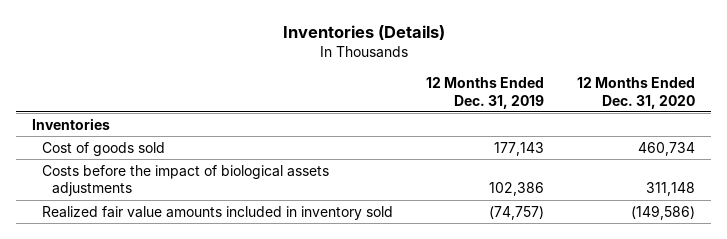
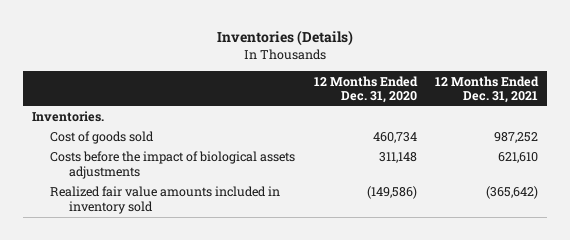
[426,76,545,109] 12 Months Ended Dec. 31, 2019 -> none
none -> [435,75,540,104] 12 Months Ended Dec. 31, 2021
[32,117,111,130] Inventories -> [32,111,105,123] Inventories.

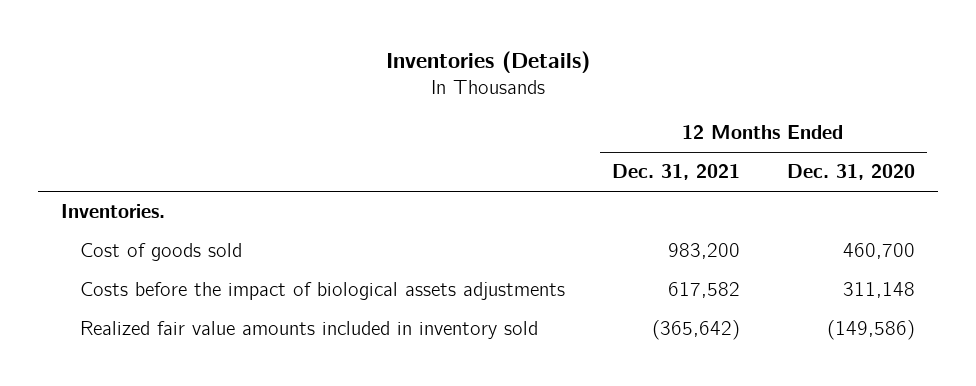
[372,132,417,144] 460,734 -> [842,243,915,260] 460,700
[494,132,539,144] 987,252 -> [668,243,741,260] 983,200
[498,152,539,164] 621,610 -> [668,282,741,299] 617,582

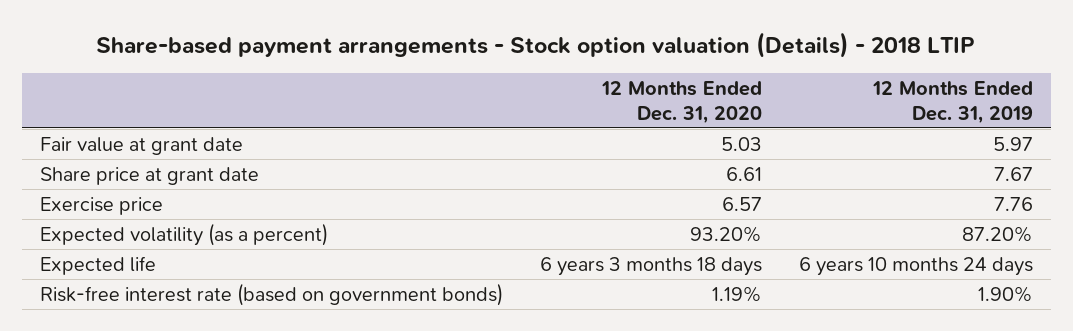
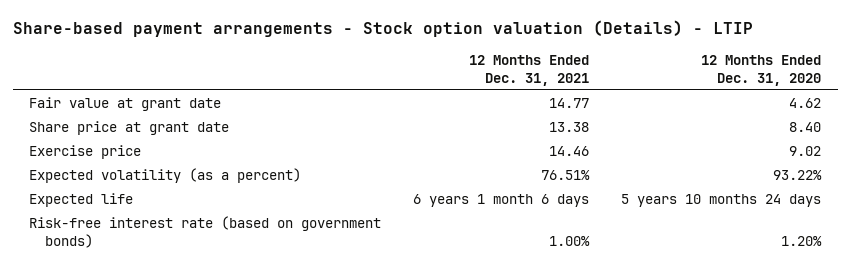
[96,32,976,59] Share-based payment arrangements - Stock option valuation (Details) - 2018 LTIP -> [12,20,753,38] Share-based payment arrangements - Stock option valuation (Details) - LTIP
[871,80,1033,124] 12 Months Ended Dec. 31, 2019 -> none
none -> [469,55,590,86] 12 Months Ended Dec. 31, 2021
[720,136,762,151] 5.03 -> [789,98,822,109] 4.62
[725,166,762,181] 6.61 -> [789,122,822,133] 8.40
[721,196,762,211] 6.57 -> [789,146,822,157] 9.02
[689,225,762,242] 93.20% -> [773,170,823,181] 93.22%
[539,256,762,276] 6 years 3 months 18 days -> [621,194,822,208] 5 years 10 months 24 days
[711,285,762,302] 1.19% -> [781,235,823,246] 1.20%

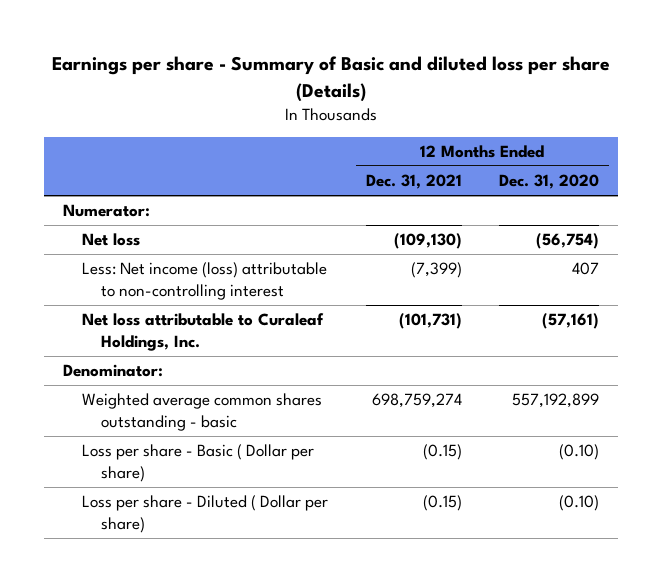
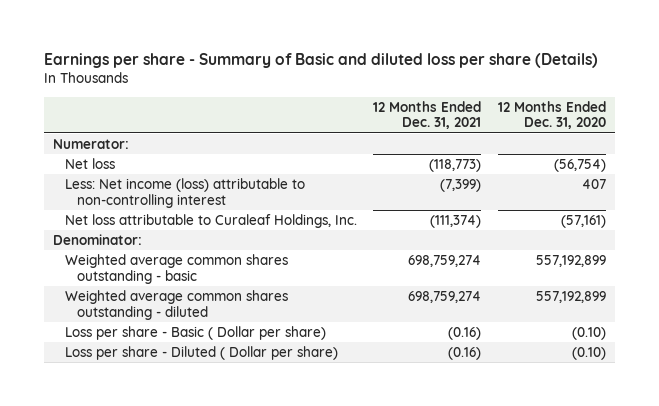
[393,233,462,250] (109,130) -> [429,158,482,172] (118,773)
[398,313,462,330] (101,731) -> [430,214,482,228] (111,374)
none -> [64,289,288,320] Weighted average common shares outstanding - diluted
[422,444,462,461] (0.15) -> [448,326,482,340] (0.16)
[422,495,462,512] (0.15) -> [448,346,482,360] (0.16)

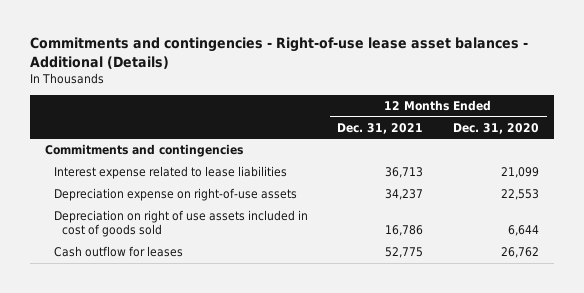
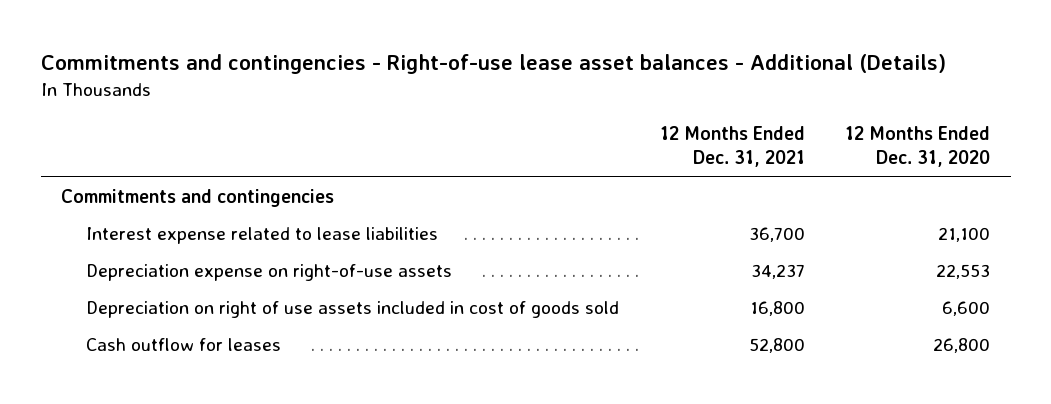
[385,167,424,179] 36,713 -> [748,227,805,243] 36,700
[501,167,540,179] 21,099 -> [938,227,991,243] 21,100
[385,225,424,237] 16,786 -> [749,301,805,317] 16,800
[508,225,540,237] 6,644 -> [942,301,991,317] 6,600
[385,247,424,259] 52,775 -> [748,338,805,354] 52,800
[501,247,540,259] 26,762 -> [933,338,991,354] 26,800

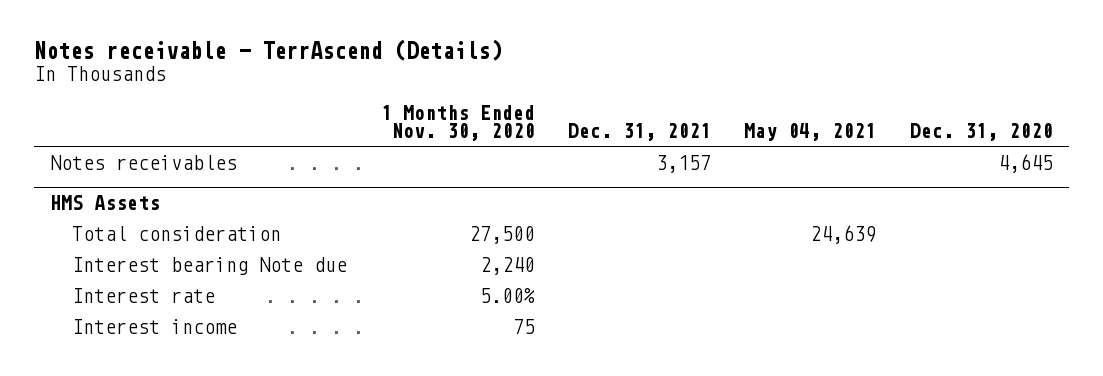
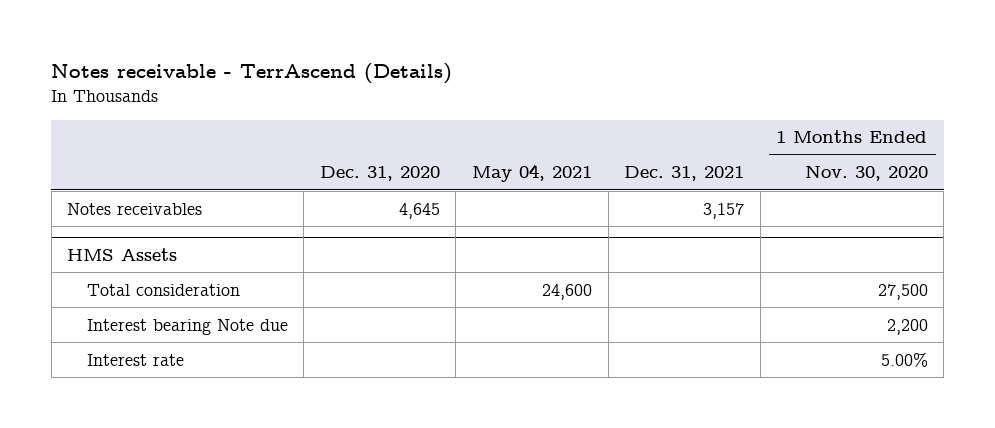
[810,224,877,244] 24,639 -> [542,283,593,300] 24,600
[479,256,535,275] 2,240 -> [886,318,928,335] 2,200
[72,318,238,334] Interest income -> none

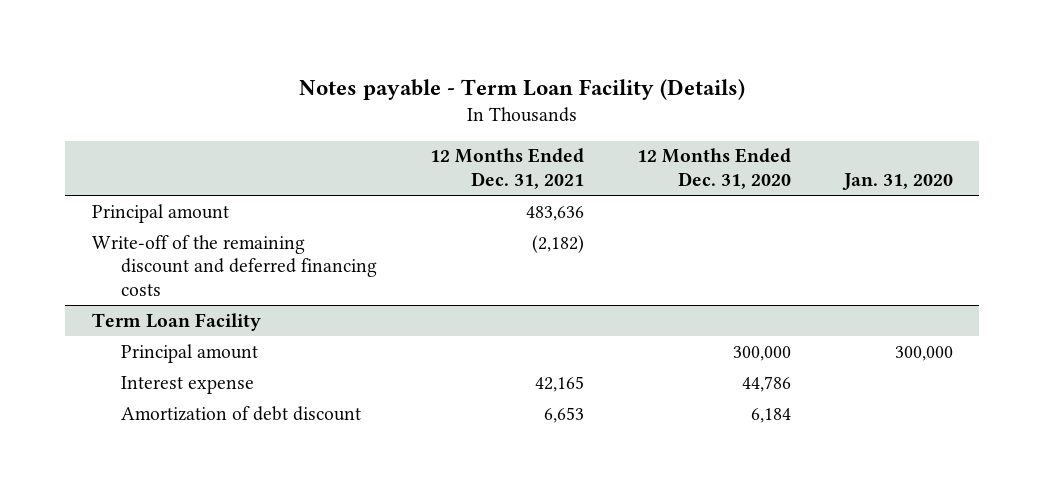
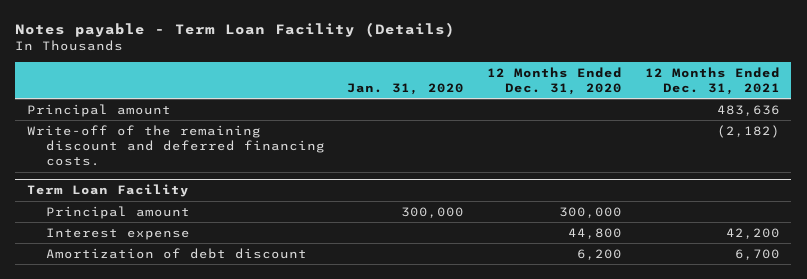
[91,234,378,297] Write-off of the remaining discount and deferred financing costs -> [26,124,325,167] Write-off of the remaining discount and deferred financing costs.
[534,375,584,392] 42,165 -> [725,227,780,239] 42,200
[741,375,791,392] 44,786 -> [568,227,623,239] 44,800
[543,406,584,423] 6,653 -> [734,248,780,260] 6,700
[750,407,791,423] 6,184 -> [577,248,623,260] 6,200

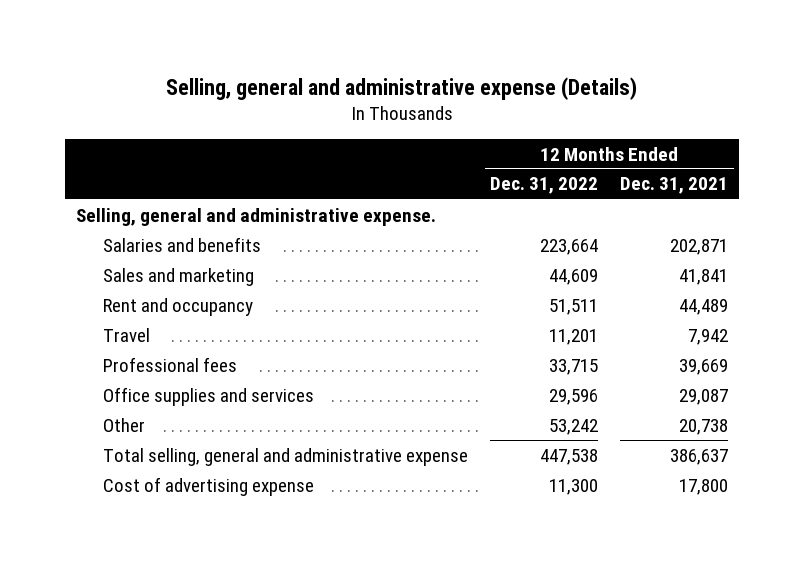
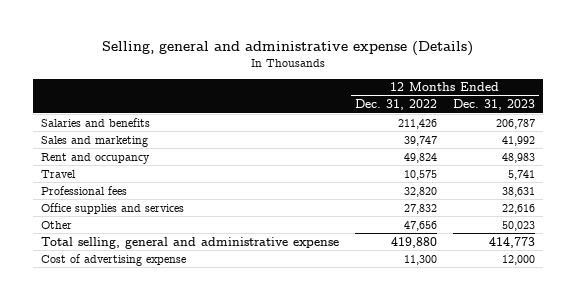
[620,177,729,195] Dec. 31, 2021 -> none
none -> [452,99,535,111] Dec. 31, 2023
[76,207,437,226] Selling, general and administrative expense. -> none
[540,238,599,255] 223,664 -> [397,118,437,129] 211,426
[549,268,599,285] 44,609 -> [403,135,437,146] 39,747
[549,298,599,315] 51,511 -> [403,152,437,163] 49,824
[549,328,599,345] 11,201 -> [403,169,437,180] 10,575
[549,358,599,375] 33,715 -> [403,186,437,197] 32,820
[549,388,599,405] 29,596 -> [403,203,437,214] 27,832
[549,418,599,435] 53,242 -> [403,220,437,231] 47,656
[540,448,599,465] 447,538 -> [390,236,437,248] 419,880

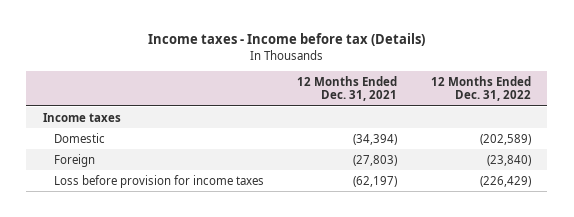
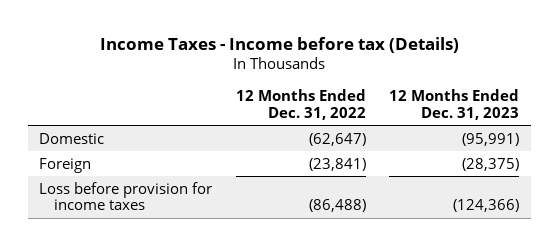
[147,33,425,47] Income taxes - Income before tax (Details) -> [100,36,460,53] Income Taxes - Income before tax (Details)
[297,75,398,102] 12 Months Ended Dec. 31, 2021 -> none
none -> [389,88,520,120] 12 Months Ended Dec. 31, 2023
[42,112,121,122] Income taxes -> none
[479,133,531,145] (202,589) -> [308,132,366,146] (62,647)
[486,154,531,166] (23,840) -> [308,157,366,171] (23,841)
[479,175,531,187] (226,429) -> [308,199,366,213] (86,488)

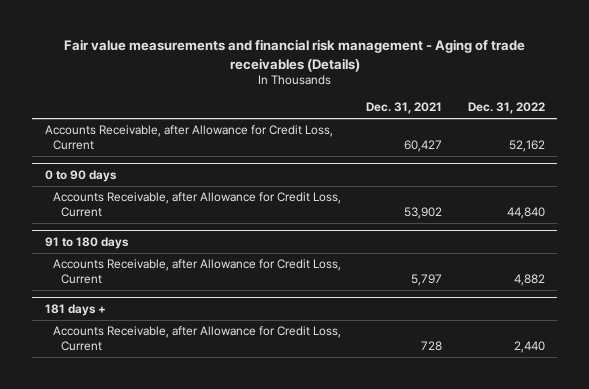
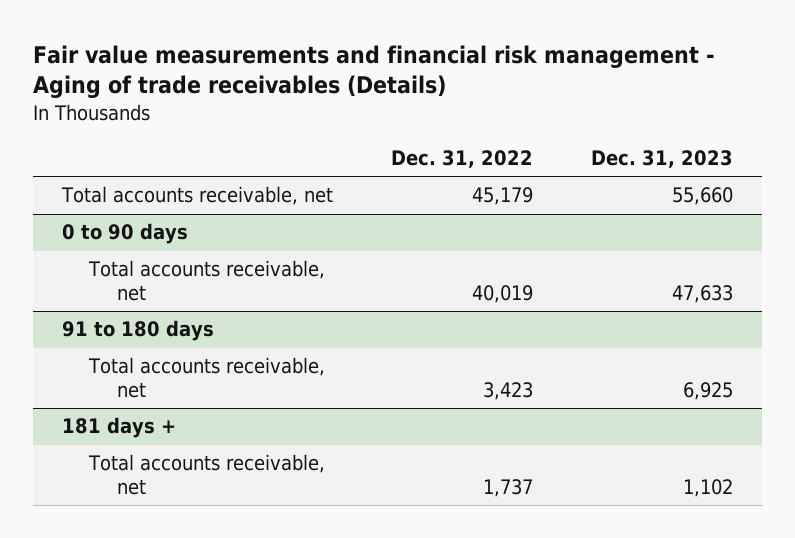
[366,102,443,115] Dec. 31, 2021 -> none
none -> [591,149,734,168] Dec. 31, 2023
[44,125,333,151] Accounts Receivable, after Allowance for Credit Loss, Current -> [60,186,333,206] Total accounts receivable, net
[508,140,545,153] 52,162 -> [471,187,533,206] 45,179
[53,192,342,218] Accounts Receivable, after Allowance for Credit Loss, Current -> [88,260,326,301] Total accounts receivable, net
[506,207,545,220] 44,840 -> [471,284,533,303] 40,019
[53,259,342,285] Accounts Receivable, after Allowance for Credit Loss, Current -> [88,357,326,398] Total accounts receivable, net
[513,274,545,287] 4,882 -> [482,381,533,400] 3,423
[53,326,342,352] Accounts Receivable, after Allowance for Credit Loss, Current -> [88,454,326,495] Total accounts receivable, net
[513,341,545,354] 2,440 -> [482,478,533,497] 1,737

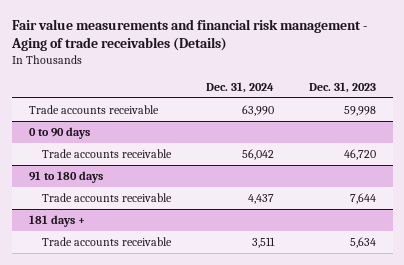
[390,149,533,168] Dec. 31, 2022 -> none
none -> [205,82,274,94] Dec. 31, 2024
[60,186,333,206] Total accounts receivable, net -> [28,104,159,114] Trade accounts receivable
[672,187,734,206] 55,660 -> [343,105,376,116] 59,998
[88,260,326,301] Total accounts receivable, net -> [42,148,173,158] Trade accounts receivable
[672,284,734,303] 47,633 -> [343,148,376,160] 46,720
[88,357,326,398] Total accounts receivable, net -> [42,192,173,202] Trade accounts receivable
[683,381,734,400] 6,925 -> [349,192,376,204] 7,644
[88,454,326,495] Total accounts receivable, net -> [42,236,173,246] Trade accounts receivable
[683,478,734,497] 1,102 -> [349,236,376,248] 5,634

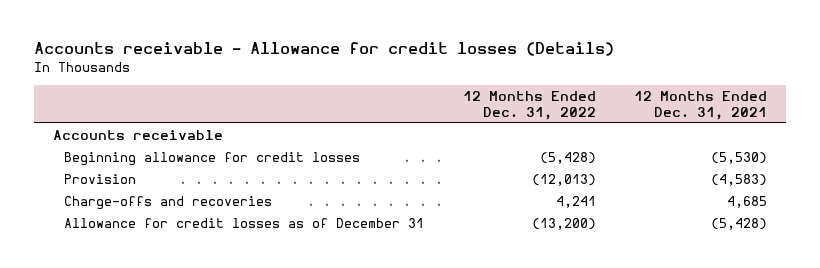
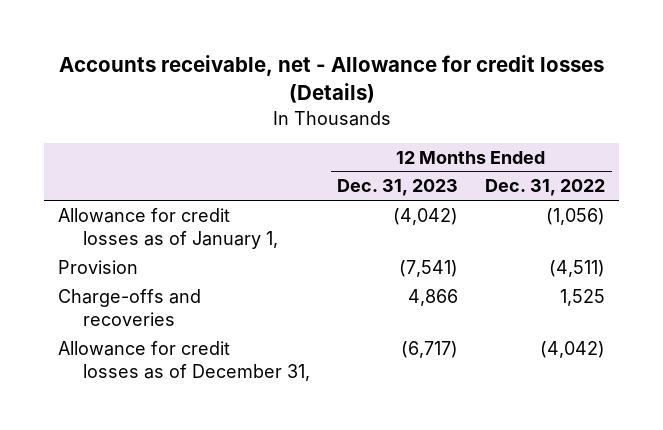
[34,42,615,57] Accounts receivable - Allowance for credit losses (Details) -> [58,55,604,104] Accounts receivable, net - Allowance for credit losses (Details)
[634,91,768,120] 12 Months Ended Dec. 31, 2021 -> none
none -> [337,179,459,197] Dec. 31, 2023
[53,129,224,140] Accounts receivable -> none
[64,151,361,166] Beginning allowance for credit losses -> [57,207,279,250] Allowance for credit losses as of January 1,
[539,151,596,164] (5,428) -> [546,207,606,225] (1,056)
[531,173,596,186] (12,013) -> [549,259,606,277] (4,511)
[555,195,596,208] 4,241 -> [560,288,606,306] 1,525
[64,217,425,228] Allowance for credit losses as of December 31 -> [57,340,311,382] Allowance for credit losses as of December 31,
[531,217,596,230] (13,200) -> [540,340,606,358] (4,042)

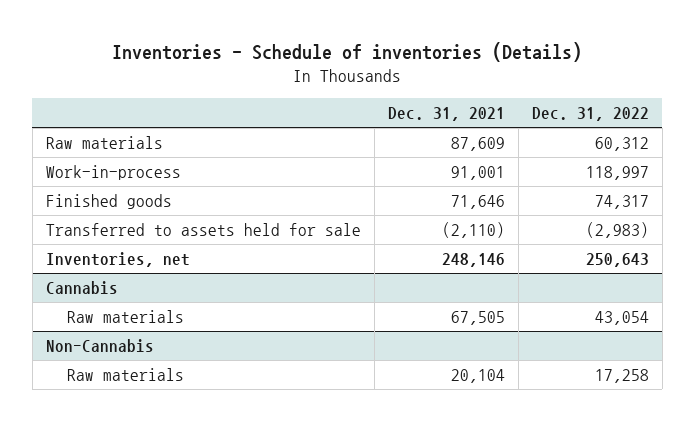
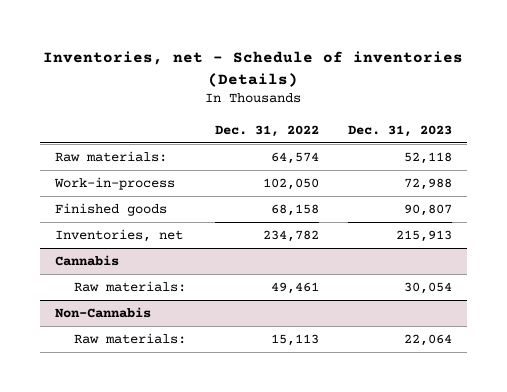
[112,42,583,63] Inventories - Schedule of inventories (Details) -> [43,50,464,87] Inventories, net - Schedule of inventories (Details)
[387,107,505,122] Dec. 31, 2021 -> none
none -> [348,124,453,137] Dec. 31, 2023
[45,223,361,237] Transferred to assets held for sale -> none
[45,136,163,150] Raw materials -> [54,151,167,163] Raw materials:
[594,137,649,152] 60,312 -> [270,152,319,165] 64,574
[585,166,649,181] 118,997 -> [262,178,319,191] 102,050
[594,195,649,210] 74,317 -> [270,204,319,217] 68,158
[585,253,649,268] 250,643 -> [262,230,319,243] 234,782
[67,310,185,324] Raw materials -> [73,281,186,293] Raw materials:
[594,311,649,326] 43,054 -> [270,282,319,295] 49,461
[67,368,185,382] Raw materials -> [73,333,186,345] Raw materials:
[594,369,649,384] 17,258 -> [270,334,319,347] 15,113

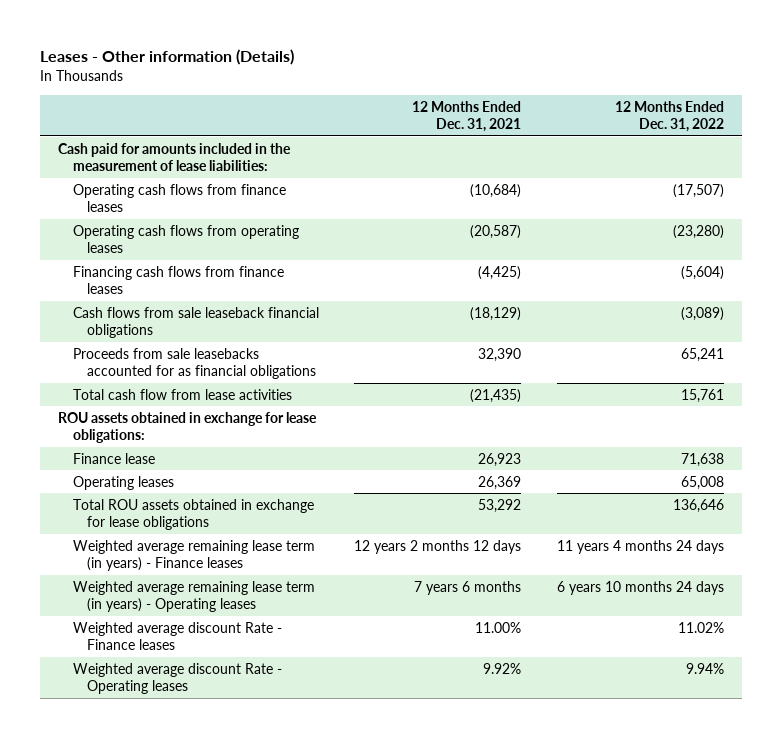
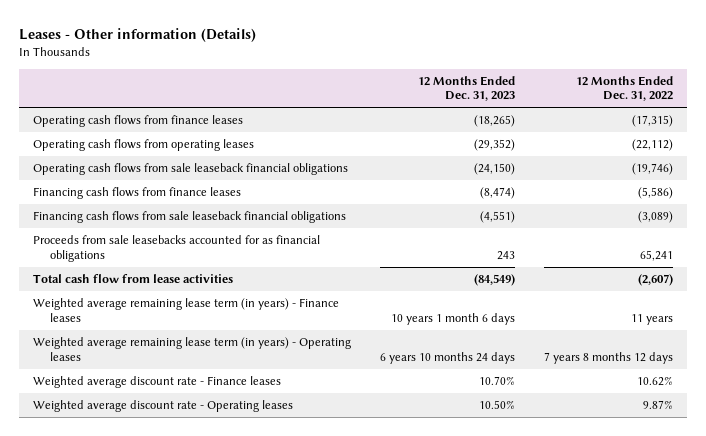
[412,100,522,132] 12 Months Ended Dec. 31, 2021 -> none
none -> [418,75,516,102] 12 Months Ended Dec. 31, 2023
[58,142,292,171] Cash paid for amounts included in the measurement of lease liabilities: -> none
[673,183,725,198] (17,507) -> [631,115,673,128] (17,315)
[673,224,725,239] (23,280) -> [631,139,673,152] (22,112)
none -> [33,163,349,176] Operating cash flows from sale leaseback financial obligations
[681,265,725,280] (5,604) -> [637,187,673,200] (5,586)
[72,306,319,338] Cash flows from sale leaseback financial obligations -> [33,211,347,224] Financing cash flows from sale leaseback financial obligations
[58,411,318,443] ROU assets obtained in exchange for lease obligations: -> none
[72,452,155,464] Finance lease -> none
[72,475,174,490] Operating leases -> none
[72,498,314,530] Total ROU assets obtained in exchange for lease obligations -> none
[681,388,725,403] 15,761 -> [637,274,673,287] (2,607)
[557,539,725,554] 11 years 4 months 24 days -> [630,313,673,325] 11 years
[557,580,725,595] 6 years 10 months 24 days -> [543,351,673,364] 7 years 8 months 12 days
[72,621,282,650] Weighted average discount Rate - Finance leases -> [33,376,282,389] Weighted average discount rate - Finance leases
[678,621,725,633] 11.02% -> [636,376,673,387] 10.62%
[72,662,282,694] Weighted average discount Rate - Operating leases -> [33,400,294,413] Weighted average discount rate - Operating leases
[686,662,725,674] 9.94% -> [642,400,673,410] 9.87%

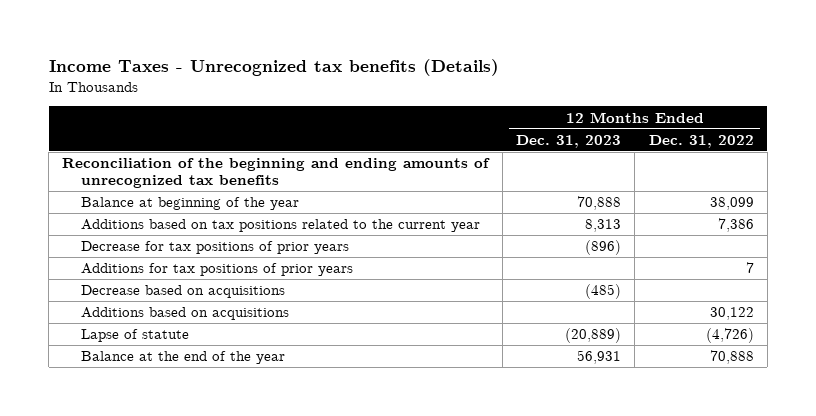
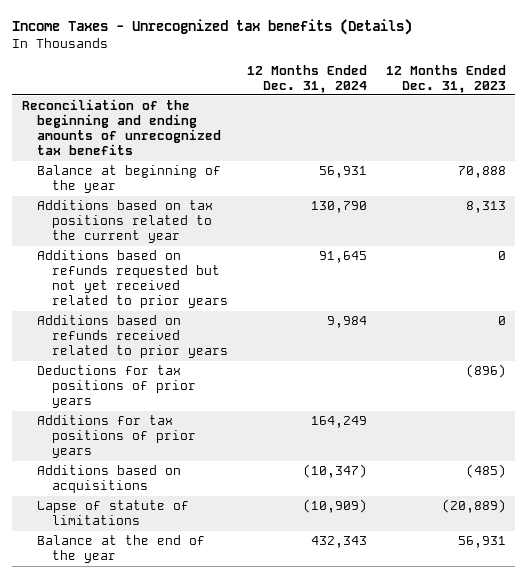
[648,134,754,148] Dec. 31, 2022 -> none
none -> [247,64,368,93] 12 Months Ended Dec. 31, 2024
none -> [36,250,229,309] Additions based on refunds requested but not yet received related to prior years
none -> [36,315,229,359] Additions based on refunds received related to prior years
[80,241,349,255] Decrease for tax positions of prior years -> [36,365,197,409] Deductions for tax positions of prior years
[80,307,289,321] Additions based on acquisitions -> none
[80,285,285,299] Decrease based on acquisitions -> [36,465,181,494] Additions based on acquisitions
[80,329,189,343] Lapse of statute -> [36,500,189,526] Lapse of statute of limitations

